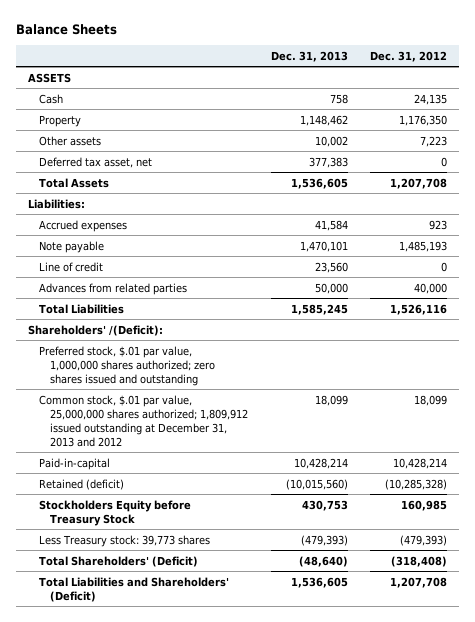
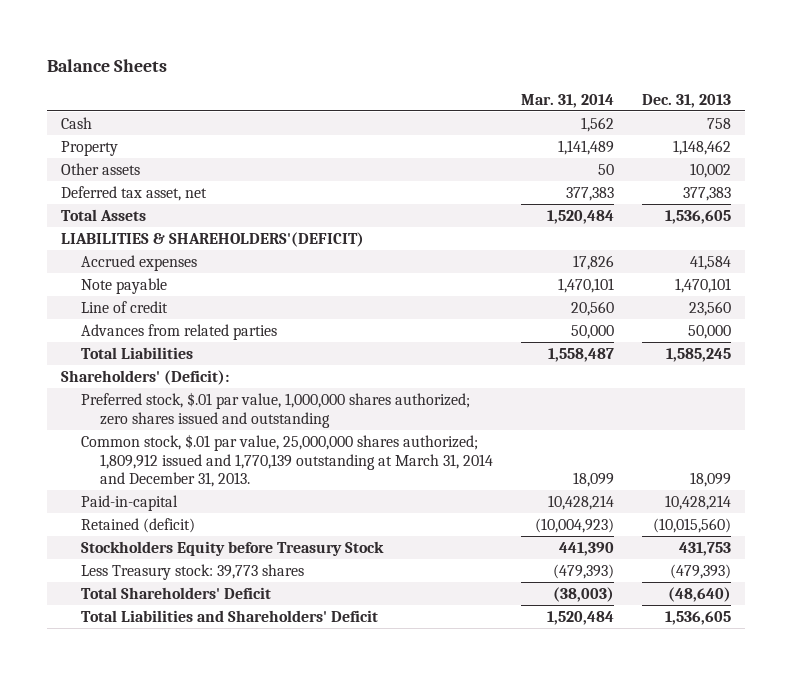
[370,50,448,62] Dec. 31, 2012 -> none
none -> [521,93,615,108] Mar. 31, 2014
[27,72,71,83] ASSETS -> none
[27,198,85,209] Liabilities: -> none
none -> [60,231,364,247] LIABILITIES & SHAREHOLDERS'(DEFICIT)
[27,324,163,336] Shareholders' /(Deficit): -> [60,369,229,385] Shareholders' (Deficit):
[38,394,249,447] Common stock, $.01 par value, 25,000,000 shares authorized; 1,809,912 issued outstanding at December 31, 2013 and 2012 -> [80,433,494,488] Common stock, $.01 par value, 25,000,000 shares authorized; 1,809,912 issued and 1,770,139 outstanding at March 31, 2014 and December 31, 2013.
[301,499,348,511] 430,753 -> [678,541,731,556] 431,753
[38,555,198,567] Total Shareholders' (Deficit) -> [80,586,271,599] Total Shareholders' Deficit
[38,576,229,602] Total Liabilities and Shareholders' (Deficit) -> [80,609,378,622] Total Liabilities and Shareholders' Deficit

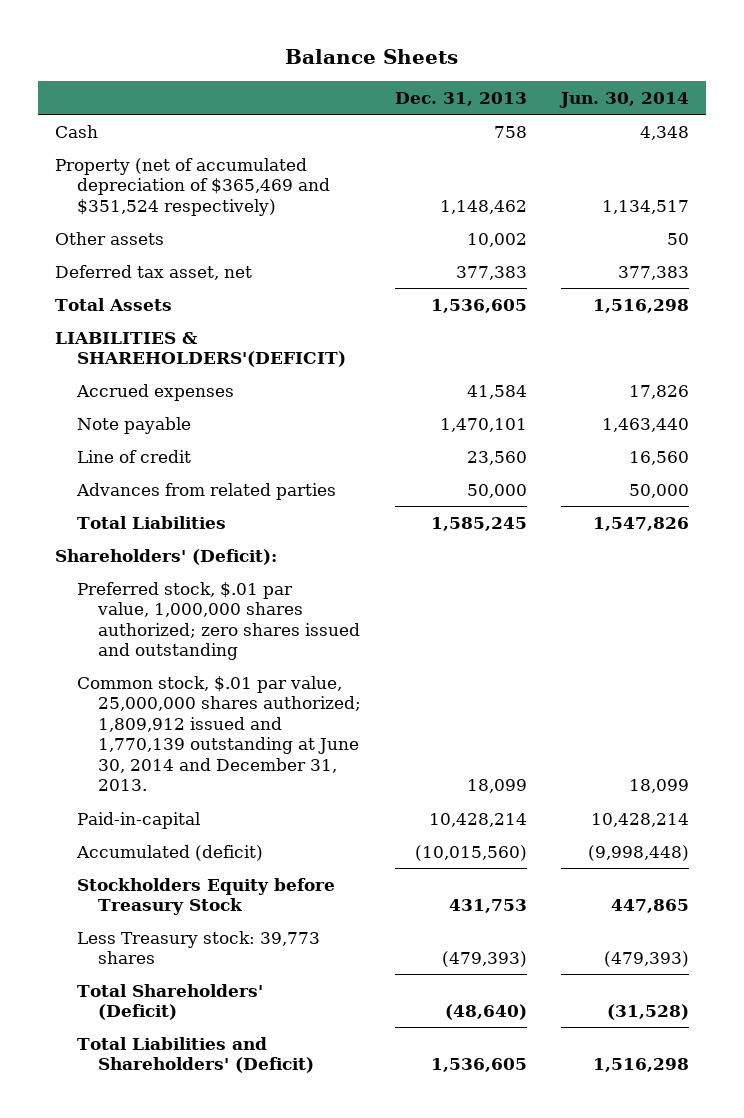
[521,93,615,108] Mar. 31, 2014 -> none
none -> [558,91,689,108] Jun. 30, 2014
[60,140,118,156] Property -> [55,157,330,216] Property (net of accumulated depreciation of $365,469 and $351,524 respectively)
[80,433,494,488] Common stock, $.01 par value, 25,000,000 shares authorized; 1,809,912 issued and 1,770,139 outstanding at March 31, 2014 and December 31, 2013. -> [76,675,361,792] Common stock, $.01 par value, 25,000,000 shares authorized; 1,809,912 issued and 1,770,139 outstanding at June 30, 2014 and December 31, 2013.
[80,517,195,533] Retained (deficit) -> [75,844,263,861] Accumulated (deficit)
[80,586,271,599] Total Shareholders' Deficit -> [76,983,263,1021] Total Shareholders' (Deficit)
[80,609,378,622] Total Liabilities and Shareholders' Deficit -> [76,1036,314,1074] Total Liabilities and Shareholders' (Deficit)

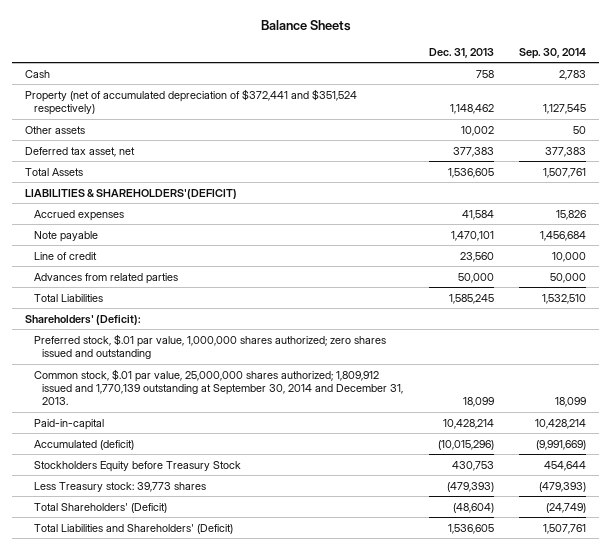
[558,91,689,108] Jun. 30, 2014 -> none
none -> [519,47,587,59] Sep. 30, 2014
[55,157,330,216] Property (net of accumulated depreciation of $365,469 and $351,524 respectively) -> [25,88,358,115] Property (net of accumulated depreciation of $372,441 and $351,524 respectively)
[76,675,361,792] Common stock, $.01 par value, 25,000,000 shares authorized; 1,809,912 issued and 1,770,139 outstanding at June 30, 2014 and December 31, 2013. -> [33,368,403,406] Common stock, $.01 par value, 25,000,000 shares authorized; 1,809,912 issued and 1,770,139 outstanding at September 30, 2014 and December 31, 2013.
[414,844,527,861] (10,015,560) -> [437,439,494,450] (10,015,296)
[448,899,527,914] 431,753 -> [451,460,494,471] 430,753
[444,1004,527,1021] (48,640) -> [452,502,494,513] (48,604)

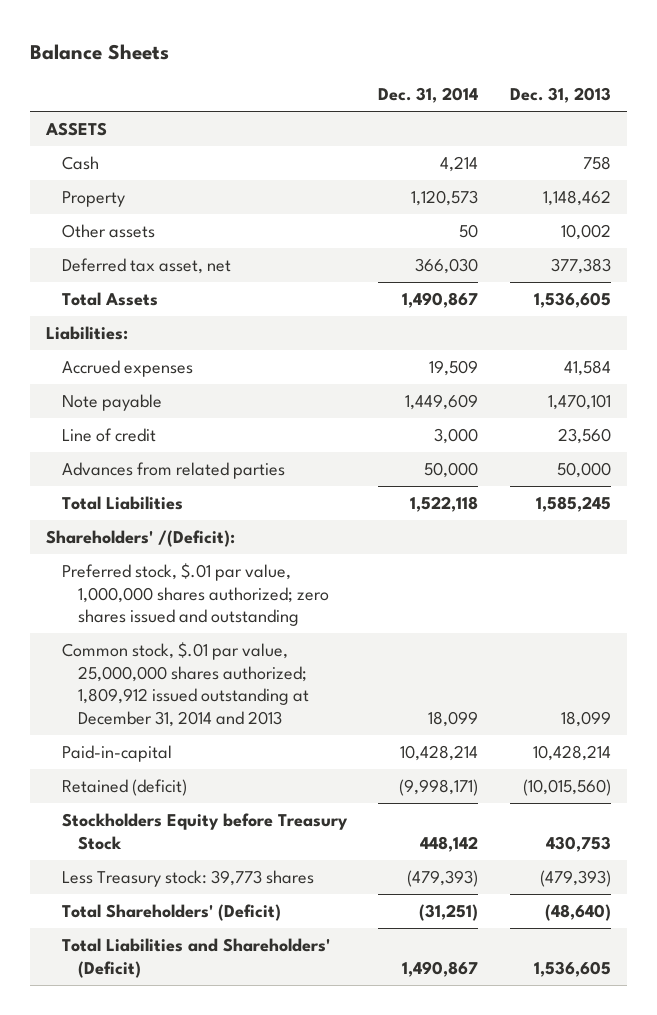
[519,47,587,59] Sep. 30, 2014 -> none
none -> [378,87,479,104] Dec. 31, 2014
none -> [45,122,108,137] ASSETS
[25,88,358,115] Property (net of accumulated depreciation of $372,441 and $351,524 respectively) -> [61,191,125,208] Property
[25,188,238,199] LIABILITIES & SHAREHOLDERS'(DEFICIT) -> none
none -> [46,326,129,341] Liabilities:
[25,314,142,325] Shareholders' (Deficit): -> [46,530,236,548] Shareholders' /(Deficit):
[33,368,403,406] Common stock, $.01 par value, 25,000,000 shares authorized; 1,809,912 issued and 1,770,139 outstanding at September 30, 2014 and December 31, 2013. -> [61,642,309,727] Common stock, $.01 par value, 25,000,000 shares authorized; 1,809,912 issued outstanding at December 31, 2014 and 2013
[33,439,134,450] Accumulated (deficit) -> [61,779,187,797] Retained (deficit)
[437,439,494,450] (10,015,296) -> [522,779,611,797] (10,015,560)
[452,502,494,513] (48,604) -> [544,904,611,922] (48,640)

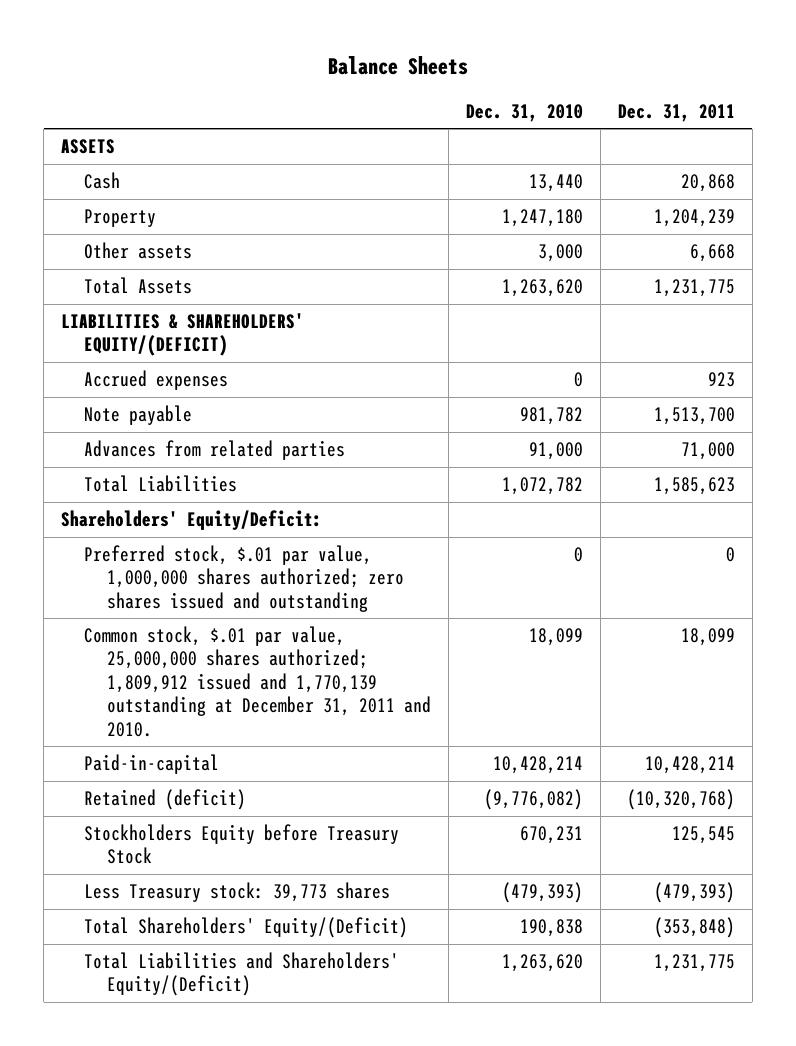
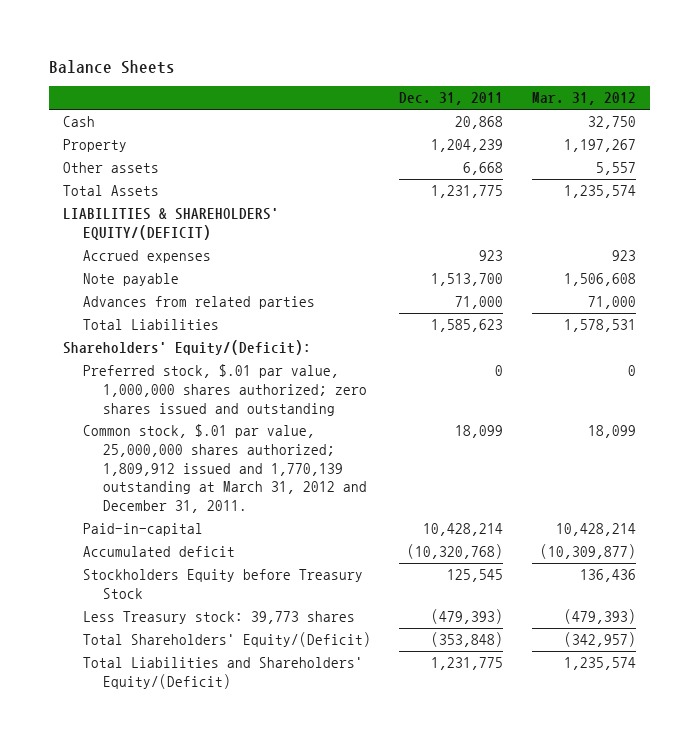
[466,103,584,122] Dec. 31, 2010 -> none
none -> [531,92,636,106] Mar. 31, 2012
[61,139,116,155] ASSETS -> none
[61,510,323,531] Shareholders' Equity/Deficit: -> [63,340,312,356] Shareholders' Equity/(Deficit):
[84,626,432,737] Common stock, $.01 par value, 25,000,000 shares authorized; 1,809,912 issued and 1,770,139 outstanding at December 31, 2011 and 2010. -> [82,424,367,513] Common stock, $.01 par value, 25,000,000 shares authorized; 1,809,912 issued and 1,770,139 outstanding at March 31, 2012 and December 31, 2011.
[84,789,247,811] Retained (deficit) -> [82,546,235,558] Accumulated deficit

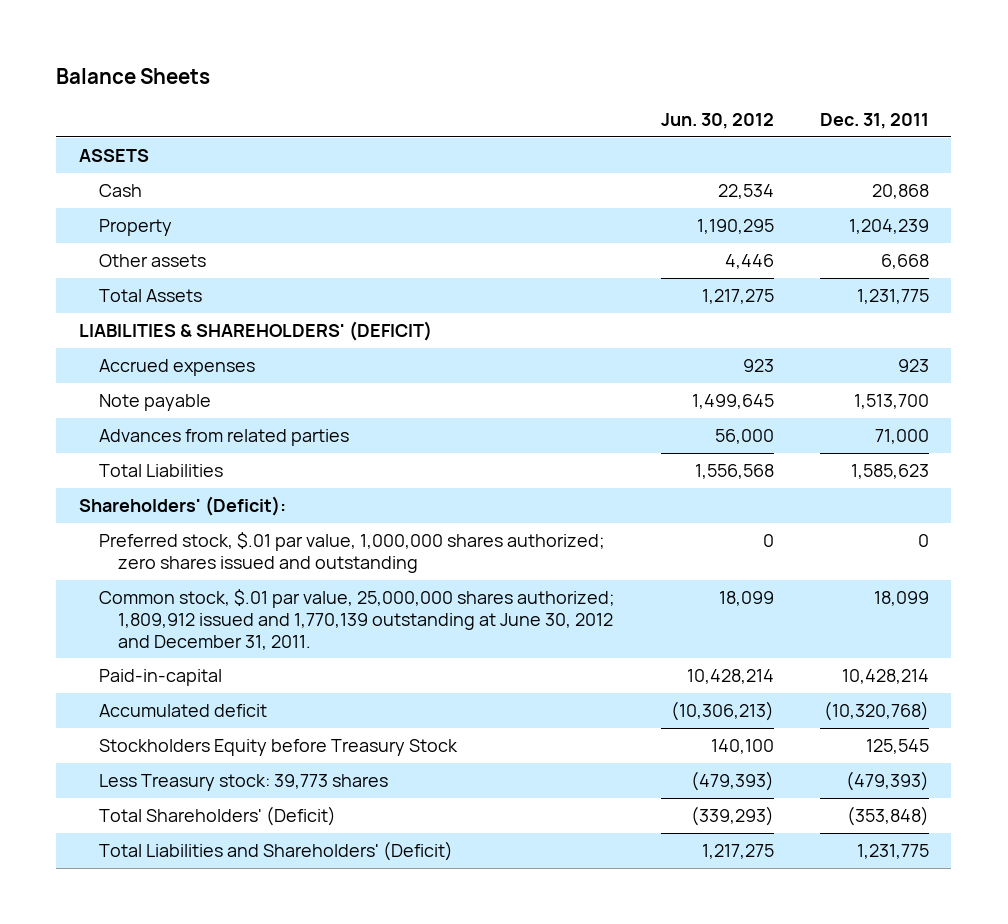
[531,92,636,106] Mar. 31, 2012 -> none
none -> [660,112,774,129] Jun. 30, 2012
none -> [79,148,150,162] ASSETS
[63,208,280,240] LIABILITIES & SHAREHOLDERS' EQUITY/(DEFICIT) -> [79,320,433,341] LIABILITIES & SHAREHOLDERS' (DEFICIT)
[63,340,312,356] Shareholders' Equity/(Deficit): -> [79,495,287,516] Shareholders' (Deficit):
[82,424,367,513] Common stock, $.01 par value, 25,000,000 shares authorized; 1,809,912 issued and 1,770,139 outstanding at March 31, 2012 and December 31, 2011. -> [98,588,615,650] Common stock, $.01 par value, 25,000,000 shares authorized; 1,809,912 issued and 1,770,139 outstanding at June 30, 2012 and December 31, 2011.
[82,632,371,648] Total Shareholders' Equity/(Deficit) -> [98,805,336,826] Total Shareholders' (Deficit)
[82,657,363,689] Total Liabilities and Shareholders' Equity/(Deficit) -> [98,840,453,861] Total Liabilities and Shareholders' (Deficit)

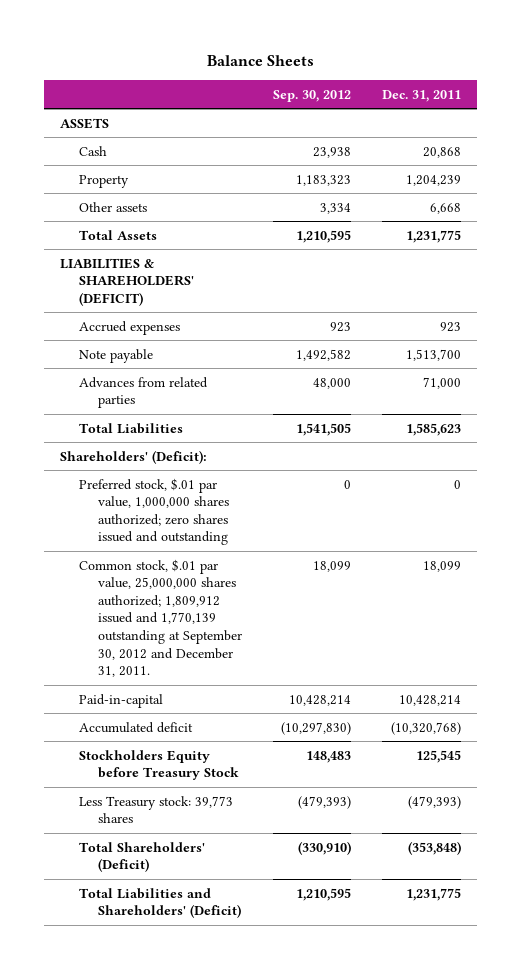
[660,112,774,129] Jun. 30, 2012 -> none
none -> [273,89,352,102] Sep. 30, 2012
[98,588,615,650] Common stock, $.01 par value, 25,000,000 shares authorized; 1,809,912 issued and 1,770,139 outstanding at June 30, 2012 and December 31, 2011. -> [78,558,242,678] Common stock, $.01 par value, 25,000,000 shares authorized; 1,809,912 issued and 1,770,139 outstanding at September 30, 2012 and December 31, 2011.

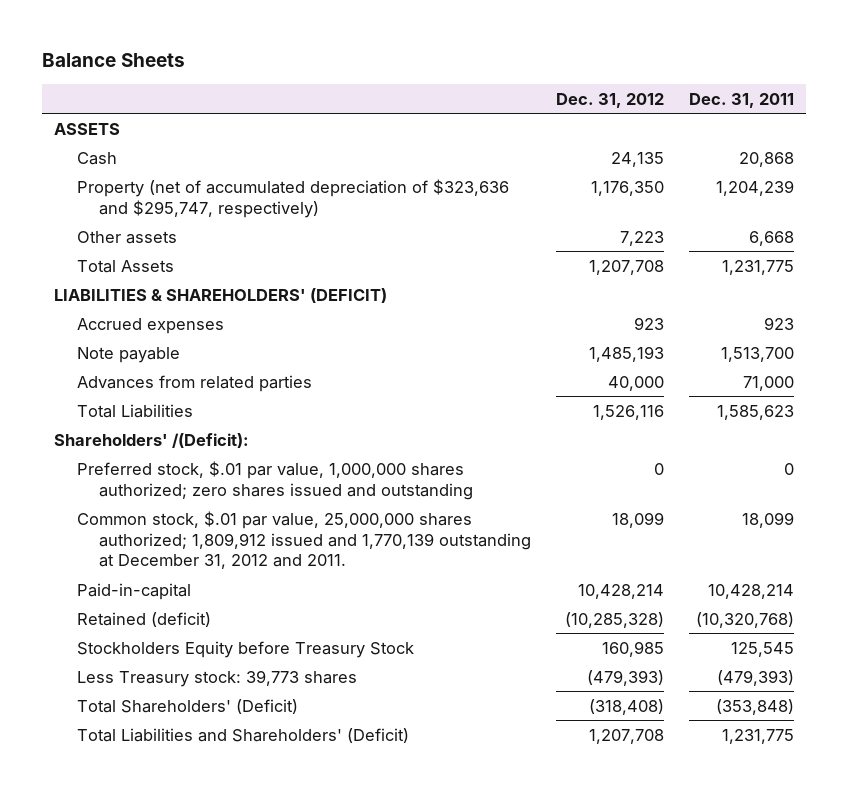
[273,89,352,102] Sep. 30, 2012 -> none
none -> [555,92,664,108] Dec. 31, 2012
[78,174,129,188] Property -> [76,178,509,218] Property (net of accumulated depreciation of $323,636 and $295,747, respectively)
[59,449,207,464] Shareholders' (Deficit): -> [53,432,249,448] Shareholders' /(Deficit):
[78,558,242,678] Common stock, $.01 par value, 25,000,000 shares authorized; 1,809,912 issued and 1,770,139 outstanding at September 30, 2012 and December 31, 2011. -> [76,510,532,570] Common stock, $.01 par value, 25,000,000 shares authorized; 1,809,912 issued and 1,770,139 outstanding at December 31, 2012 and 2011.
[78,721,193,733] Accumulated deficit -> [76,611,211,627] Retained (deficit)

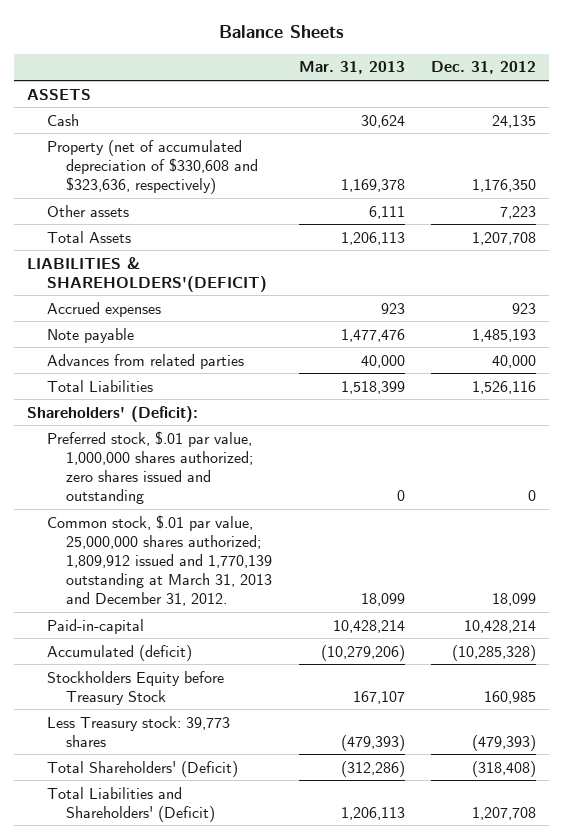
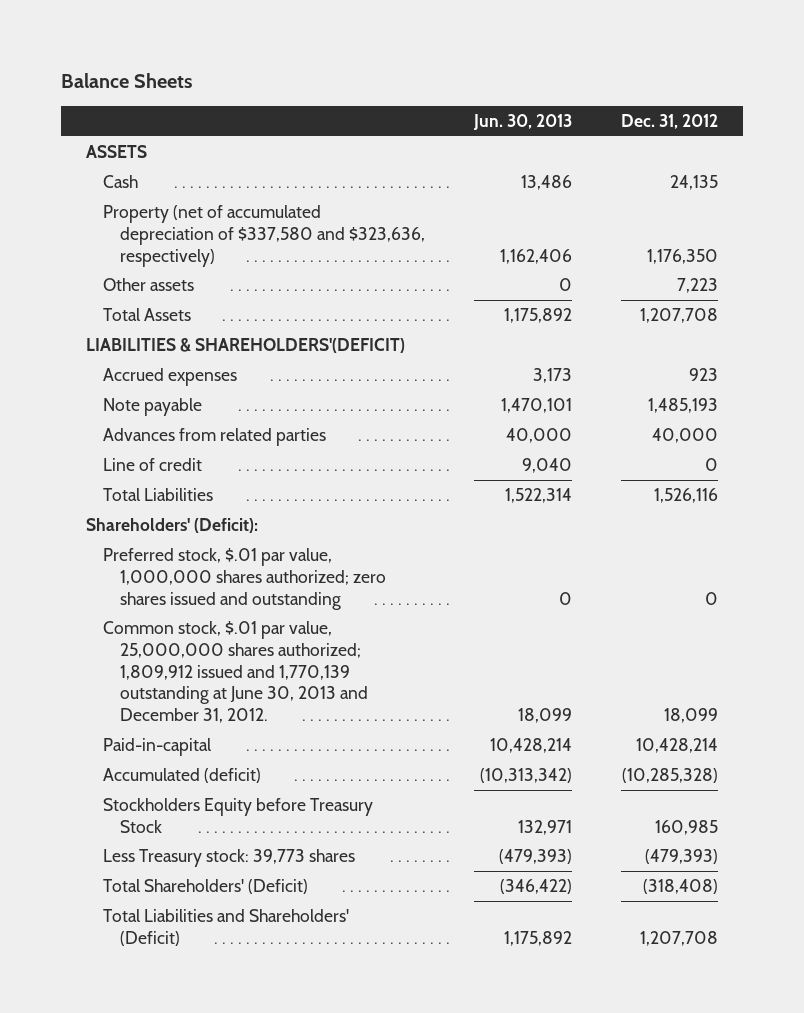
[298,61,405,75] Mar. 31, 2013 -> none
none -> [473,113,573,130] Jun. 30, 2013
[46,139,259,194] Property (net of accumulated depreciation of $330,608 and $323,636, respectively) -> [102,204,426,267] Property (net of accumulated depreciation of $337,580 and $323,636, respectively)
none -> [102,457,202,471] Line of credit
[46,514,273,606] Common stock, $.01 par value, 25,000,000 shares authorized; 1,809,912 issued and 1,770,139 outstanding at March 31, 2013 and December 31, 2012. -> [102,620,369,724] Common stock, $.01 par value, 25,000,000 shares authorized; 1,809,912 issued and 1,770,139 outstanding at June 30, 2013 and December 31, 2012.

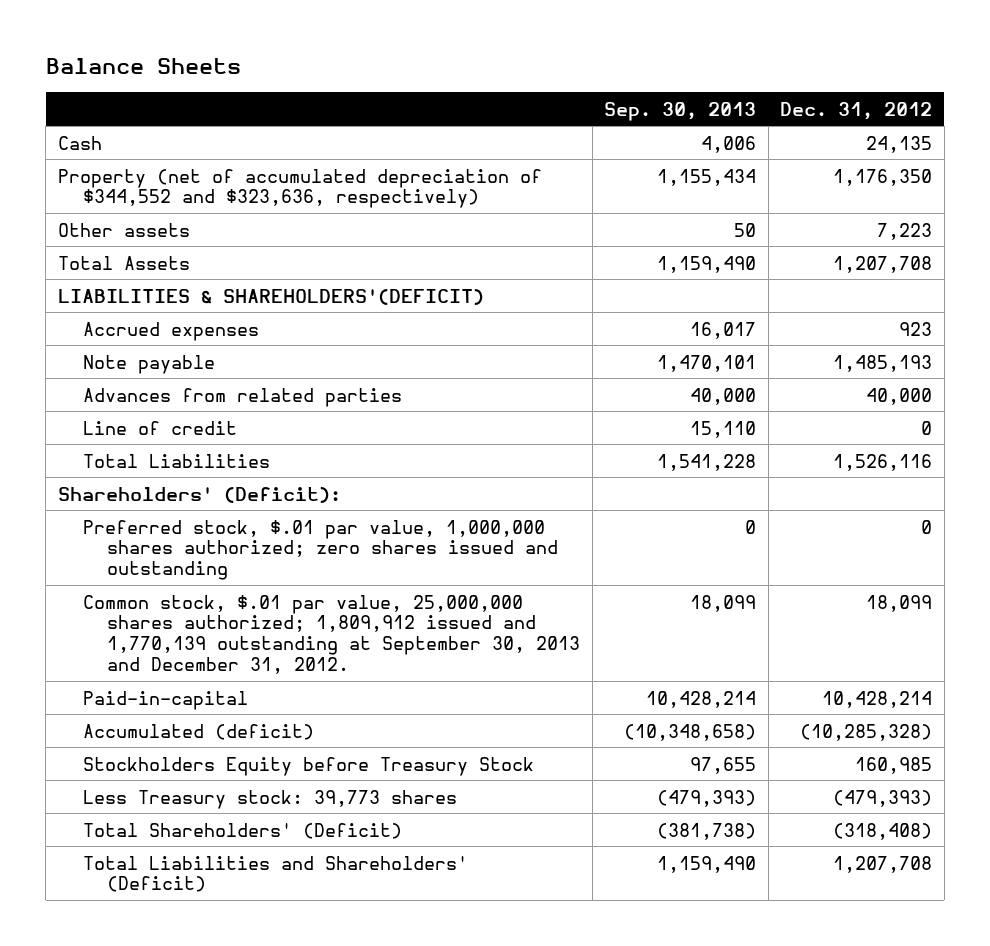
[473,113,573,130] Jun. 30, 2013 -> none
none -> [604,101,757,121] Sep. 30, 2013
[85,144,147,158] ASSETS -> none
[102,204,426,267] Property (net of accumulated depreciation of $337,580 and $323,636, respectively) -> [57,168,542,209] Property (net of accumulated depreciation of $344,552 and $323,636, respectively)
[102,620,369,724] Common stock, $.01 par value, 25,000,000 shares authorized; 1,809,912 issued and 1,770,139 outstanding at June 30, 2013 and December 31, 2012. -> [82,594,581,675] Common stock, $.01 par value, 25,000,000 shares authorized; 1,809,912 issued and 1,770,139 outstanding at September 30, 2013 and December 31, 2012.

